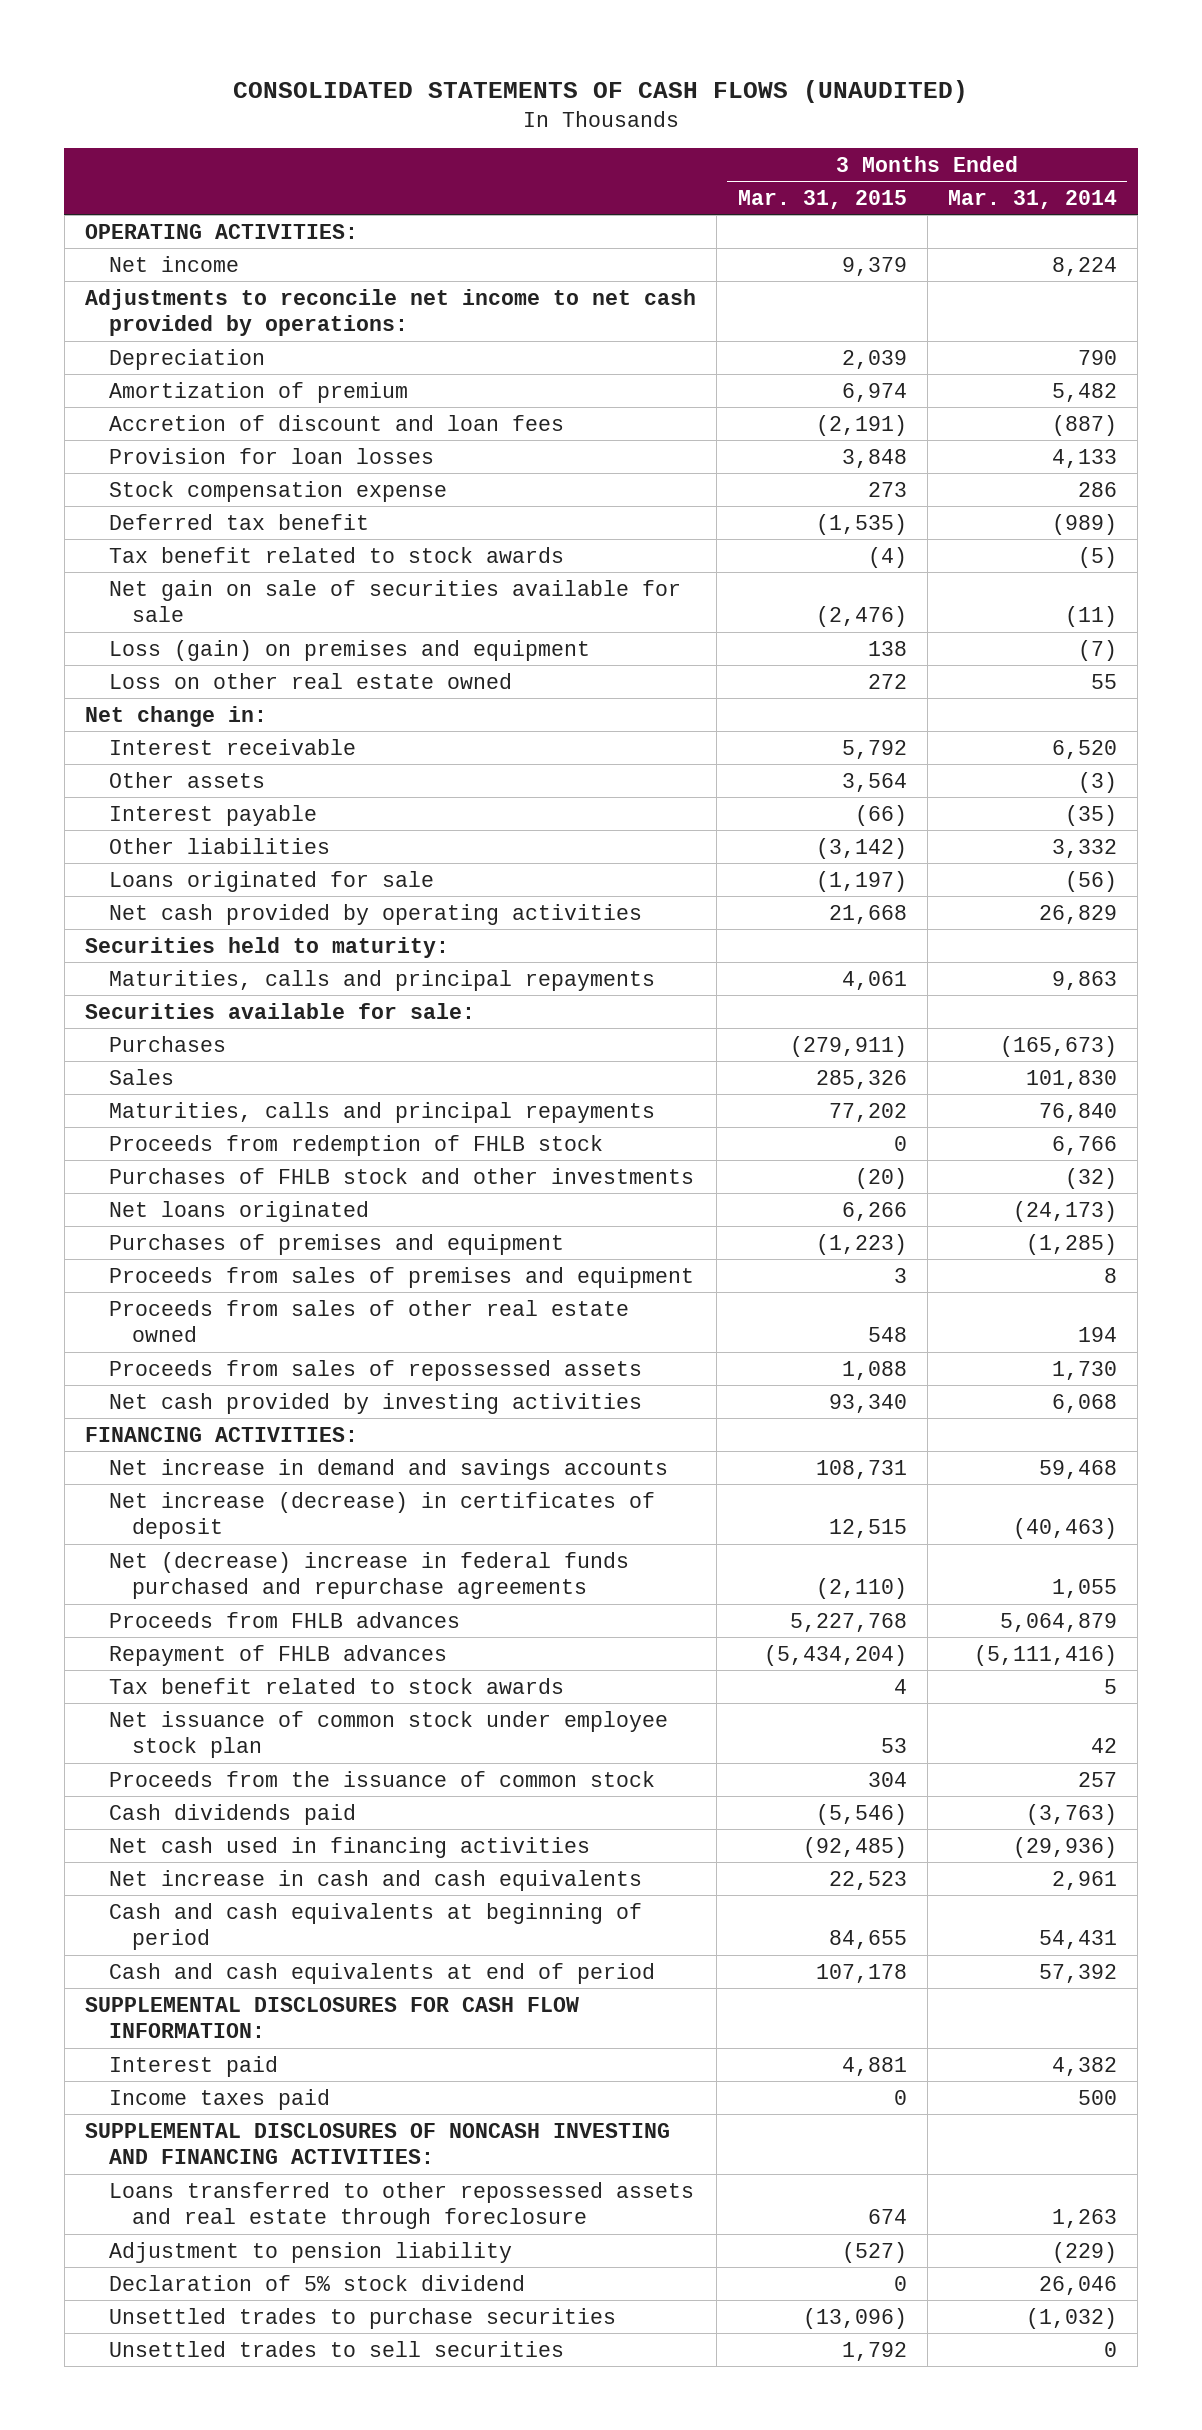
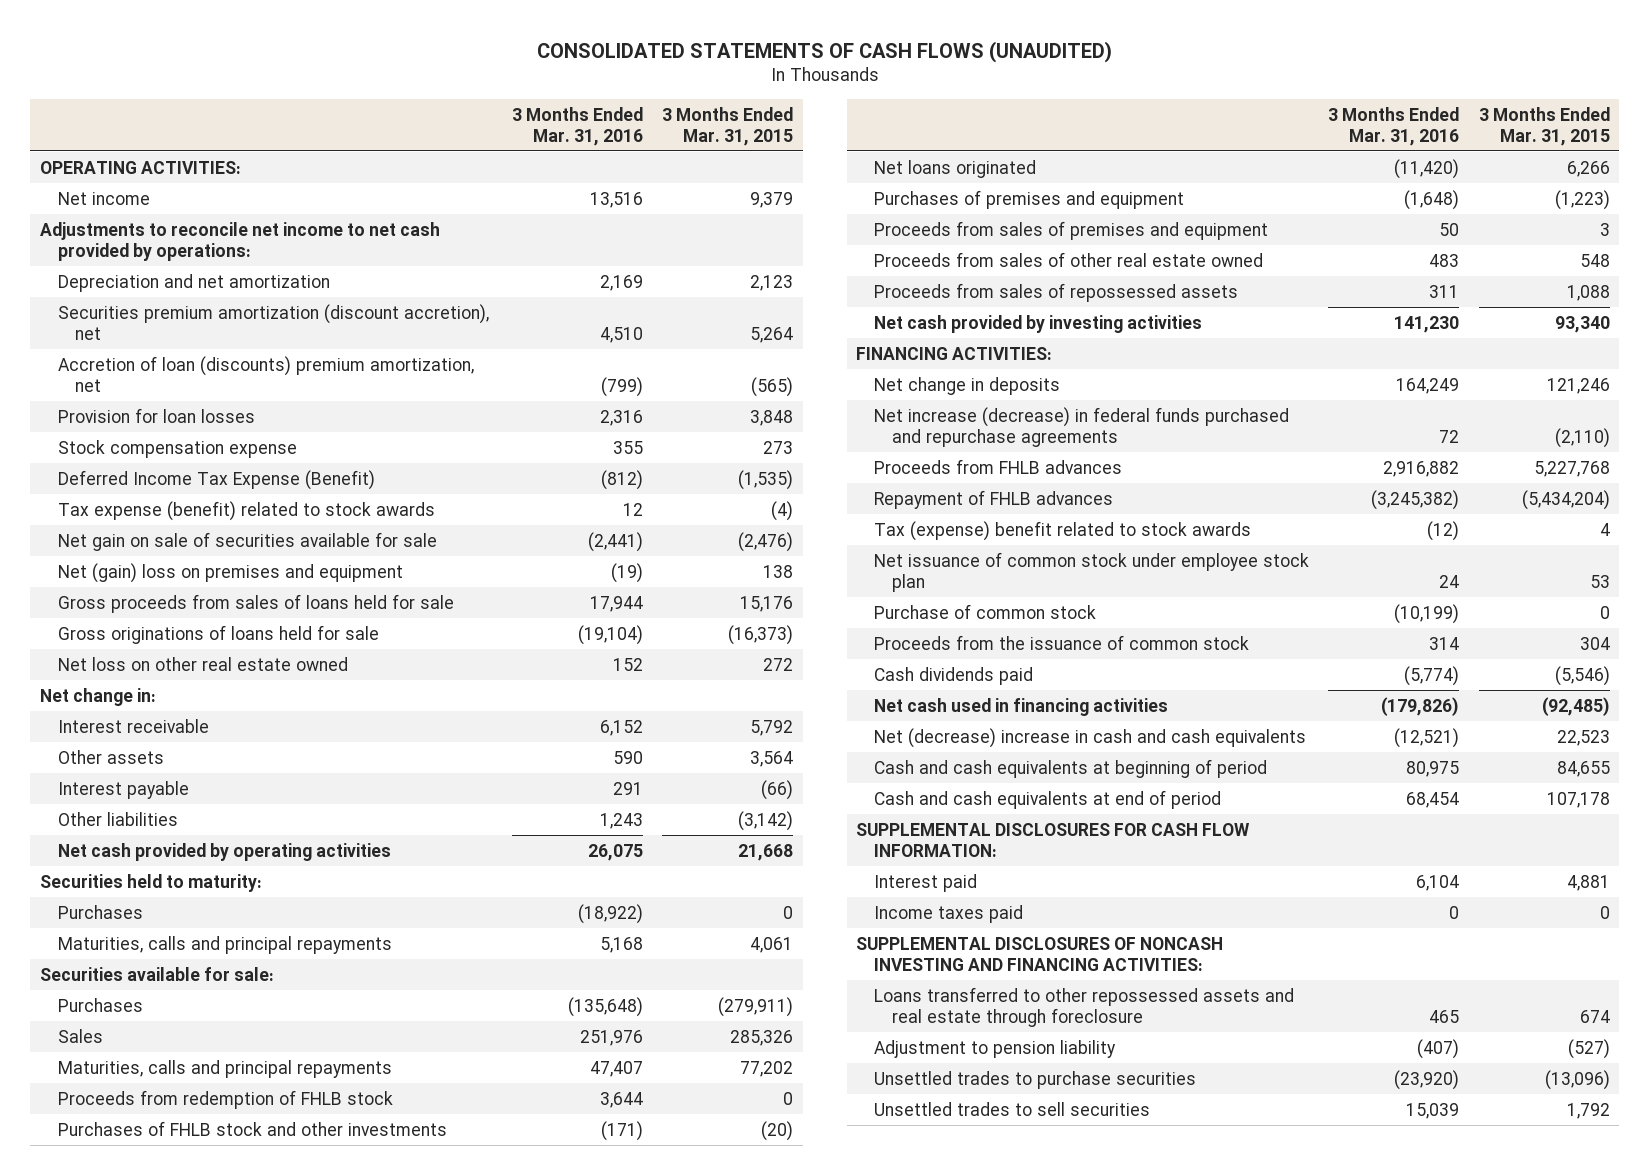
[948,189,1118,209] Mar. 31, 2014 -> none
none -> [511,106,643,146] 3 Months Ended Mar. 31, 2016
[108,348,265,370] Depreciation -> none
[108,381,408,403] Amortization of premium -> none
none -> [57,273,330,292] Depreciation and net amortization
[108,414,564,431] Accretion of discount and loan fees -> [57,303,489,340] Securities premium amortization (discount accretion), net
[815,414,907,436] (2,191) -> [750,326,794,343] 5,264
none -> [57,355,474,392] Accretion of loan (discounts) premium amortization, net
[108,513,369,530] Deferred tax benefit -> [57,469,375,490] Deferred Income Tax Expense (Benefit)
[108,546,564,563] Tax benefit related to stock awards -> [57,500,435,521] Tax expense (benefit) related to stock awards
[108,639,590,661] Loss (gain) on premises and equipment -> [57,562,403,583] Net (gain) loss on premises and equipment
none -> [57,593,454,613] Gross proceeds from sales of loans held for sale
none -> [57,624,379,644] Gross originations of loans held for sale
[108,672,512,689] Loss on other real estate owned -> [57,656,348,671] Net loss on other real estate owned
[108,870,434,892] Loans originated for sale -> none
none -> [57,904,143,919] Purchases
[108,1458,668,1480] Net increase in demand and savings accounts -> none
[108,1491,655,1540] Net increase (decrease) in certificates of deposit -> none
none -> [873,376,1060,395] Net change in deposits
[108,1551,629,1600] Net (decrease) increase in federal funds purchased and repurchase agreements -> [873,406,1289,447] Net increase (decrease) in federal funds purchased and repurchase agreements
[108,1677,564,1694] Tax benefit related to stock awards -> [873,520,1251,541] Tax (expense) benefit related to stock awards
none -> [873,603,1096,619] Purchase of common stock
[108,1869,642,1891] Net increase in cash and cash equivalents -> [873,727,1306,748] Net (decrease) increase in cash and cash equivalents
[108,2274,525,2291] Declaration of 5% stock dividend -> none

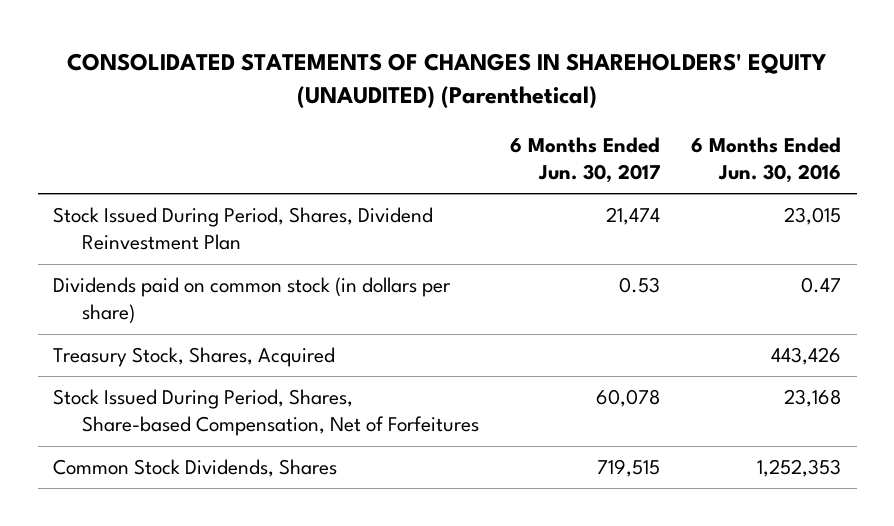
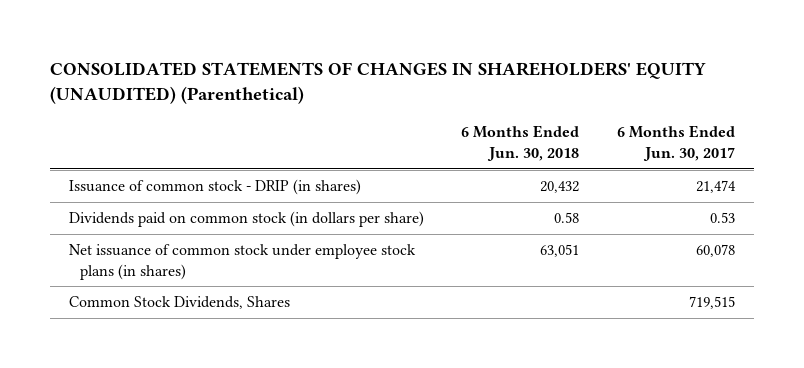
[691,137,842,184] 6 Months Ended Jun. 30, 2016 -> none
none -> [461,125,580,162] 6 Months Ended Jun. 30, 2018
[53,207,434,251] Stock Issued During Period, Shares, Dividend Reinvestment Plan -> [68,179,361,196] Issuance of common stock - DRIP (in shares)
[53,347,336,368] Treasury Stock, Shares, Acquired -> none
[53,389,480,437] Stock Issued During Period, Shares, Share-based Compensation, Net of Forfeitures -> [68,244,416,280] Net issuance of common stock under employee stock plans (in shares)

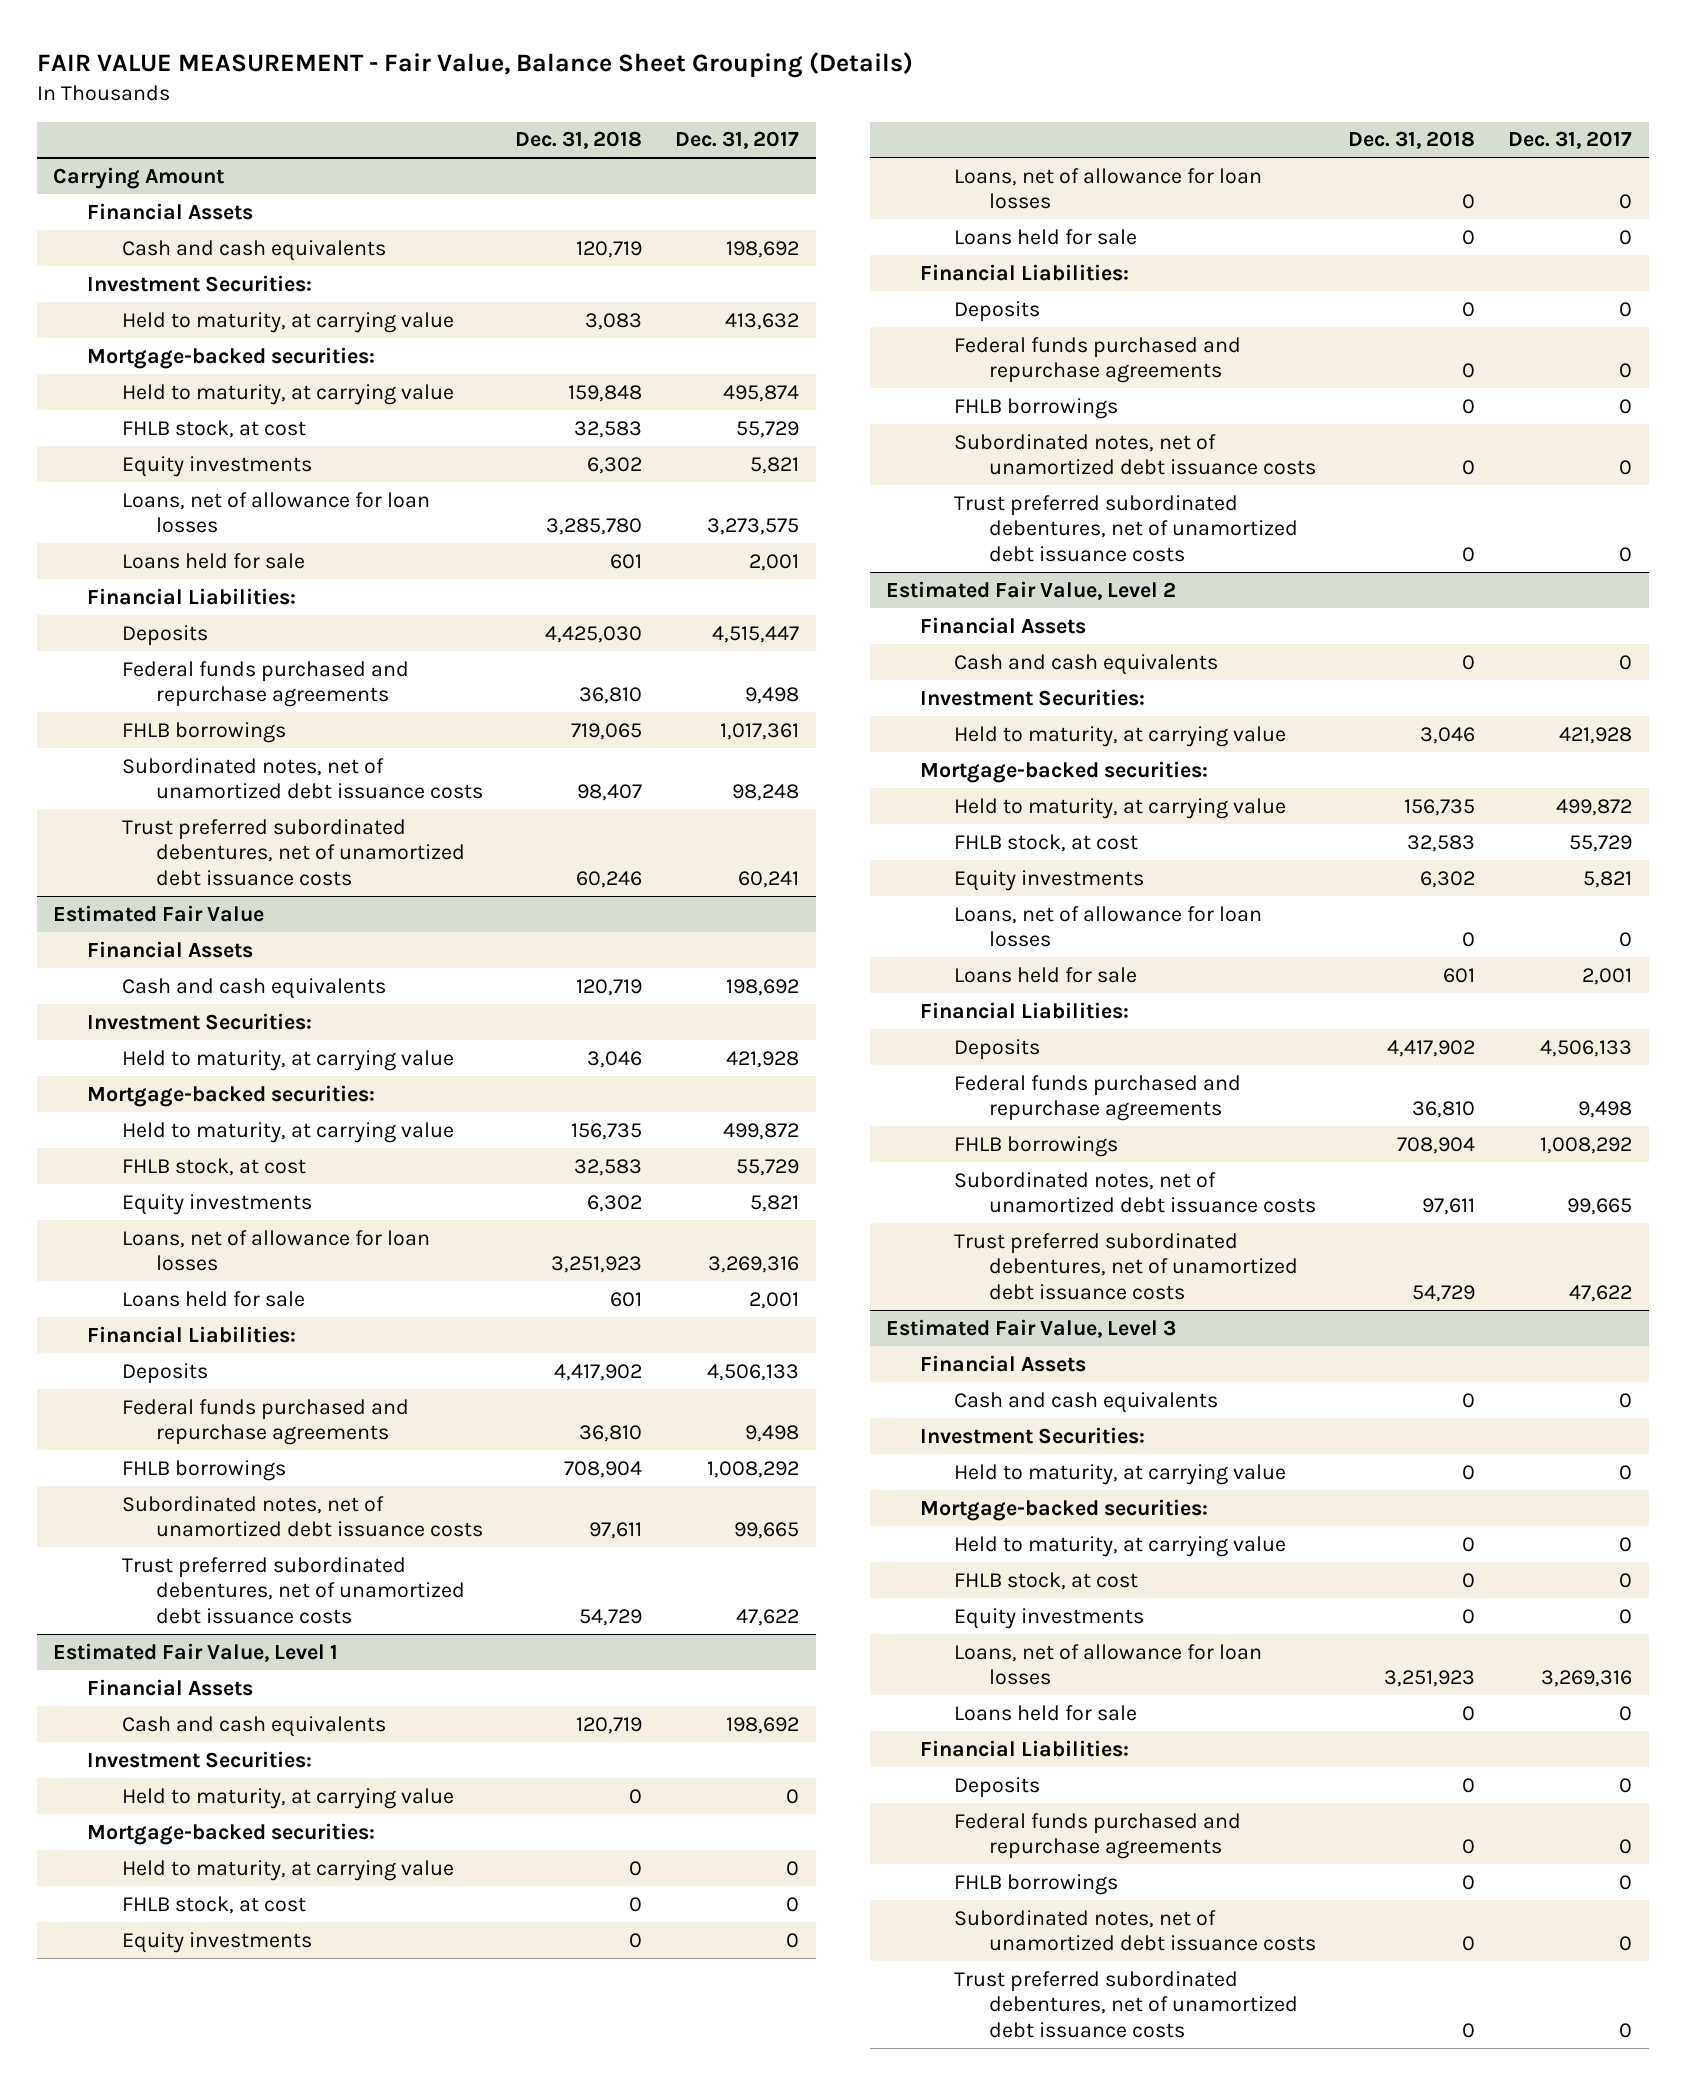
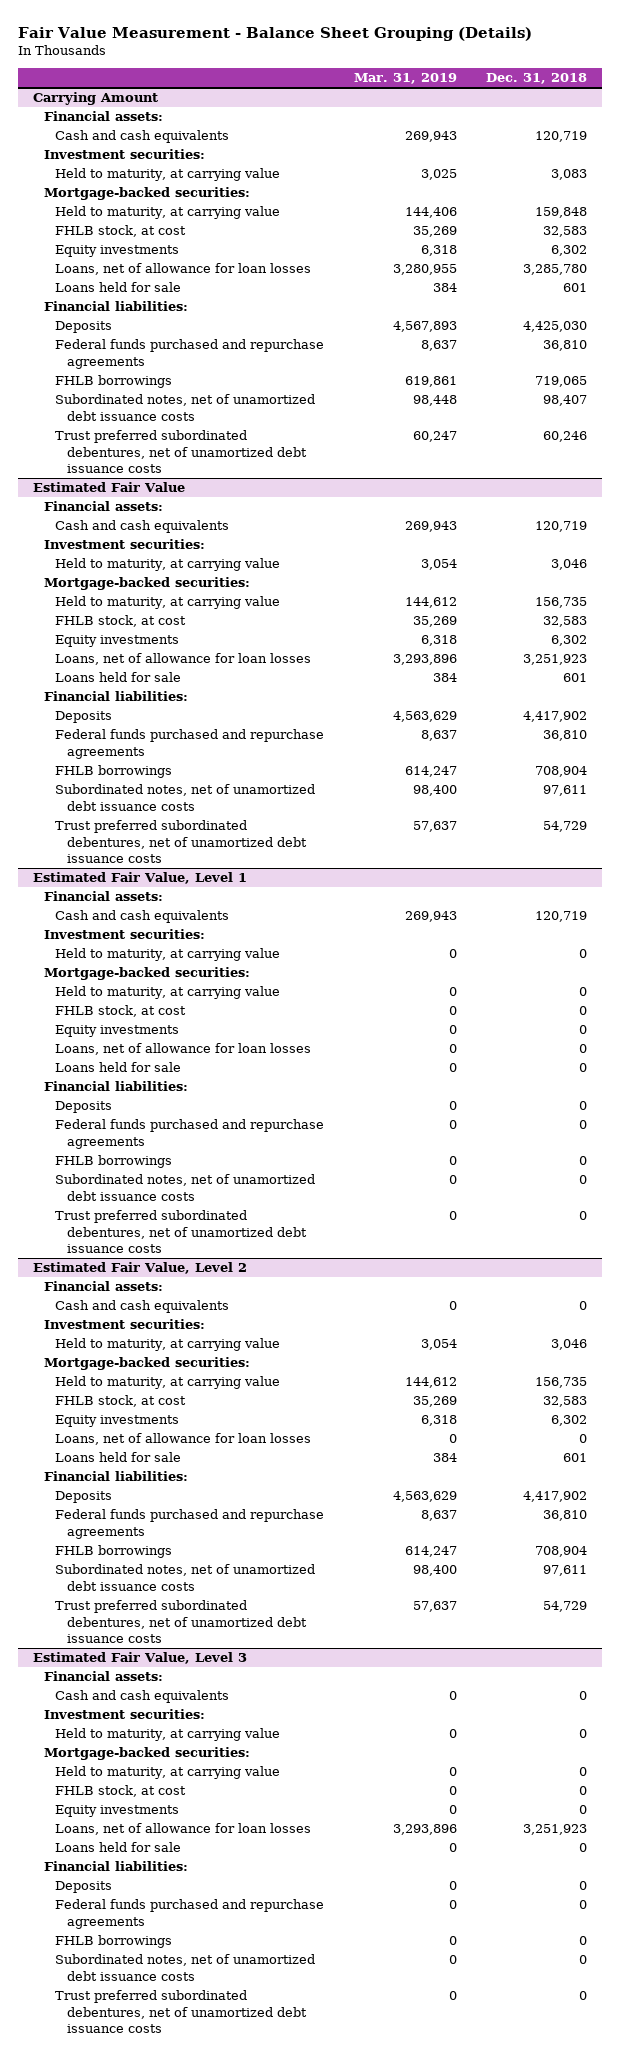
[36,51,913,78] FAIR VALUE MEASUREMENT - Fair Value, Balance Sheet Grouping (Details) -> [18,27,533,42] Fair Value Measurement - Balance Sheet Grouping (Details)
[675,131,800,150] Dec. 31, 2017 -> none
none -> [353,73,457,85] Mar. 31, 2019
[87,202,254,220] Financial Assets -> [44,111,164,122] Financial assets:
[87,274,313,292] Investment Securities: -> [44,149,206,160] Investment securities:
[87,587,297,605] Financial Liabilities: -> [44,301,189,312] Financial liabilities:
[87,940,254,958] Financial Assets -> [44,501,164,512] Financial assets:
[87,1012,313,1030] Investment Securities: -> [44,539,206,550] Investment securities:
[87,1325,297,1343] Financial Liabilities: -> [44,691,189,702] Financial liabilities:
[87,1678,254,1696] Financial Assets -> [44,891,164,902] Financial assets:
[87,1750,313,1768] Investment Securities: -> [44,929,206,940] Investment securities:
[920,263,1130,281] Financial Liabilities: -> [44,1081,189,1092] Financial liabilities:
[920,616,1087,634] Financial Assets -> [44,1281,164,1292] Financial assets:
[920,688,1146,706] Investment Securities: -> [44,1319,206,1330] Investment securities:
[920,1001,1130,1019] Financial Liabilities: -> [44,1471,189,1482] Financial liabilities:
[920,1354,1087,1372] Financial Assets -> [44,1671,164,1682] Financial assets:
[920,1426,1146,1444] Investment Securities: -> [44,1709,206,1720] Investment securities:
[920,1739,1130,1757] Financial Liabilities: -> [44,1861,189,1872] Financial liabilities:

